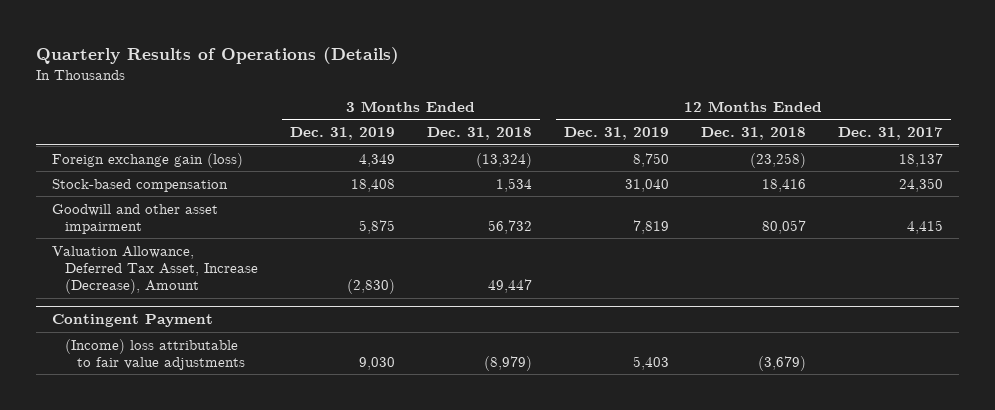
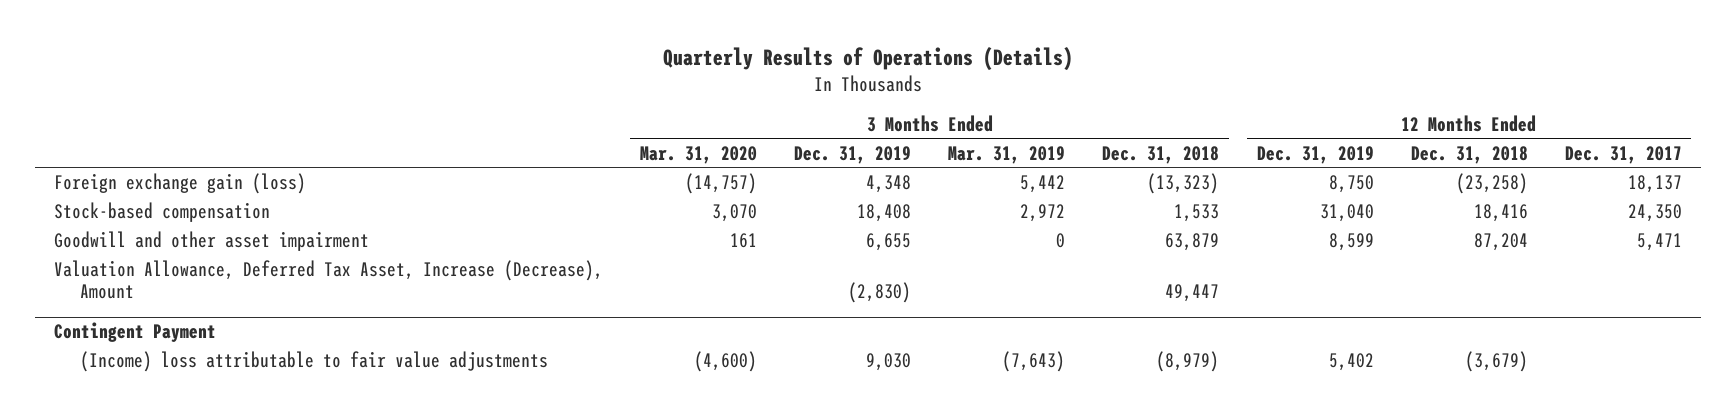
none -> [639,145,757,164] Mar. 31, 2020
none -> [948,145,1066,164] Mar. 31, 2019
[358,153,395,167] 4,349 -> [865,175,911,194] 4,348
[475,152,532,168] (13,324) -> [1147,173,1220,195] (13,323)
[495,177,532,192] 1,534 -> [1174,204,1220,223] 1,533
[358,220,395,235] 5,875 -> [865,233,911,252] 6,655
[487,220,532,235] 56,732 -> [1165,233,1220,252] 63,879
[632,220,669,235] 7,819 -> [1328,233,1374,252] 8,599
[761,220,806,235] 80,057 -> [1473,233,1528,252] 87,204
[906,220,943,235] 4,415 -> [1637,233,1683,252] 5,471
[632,356,669,371] 5,403 -> [1328,353,1374,372] 5,402

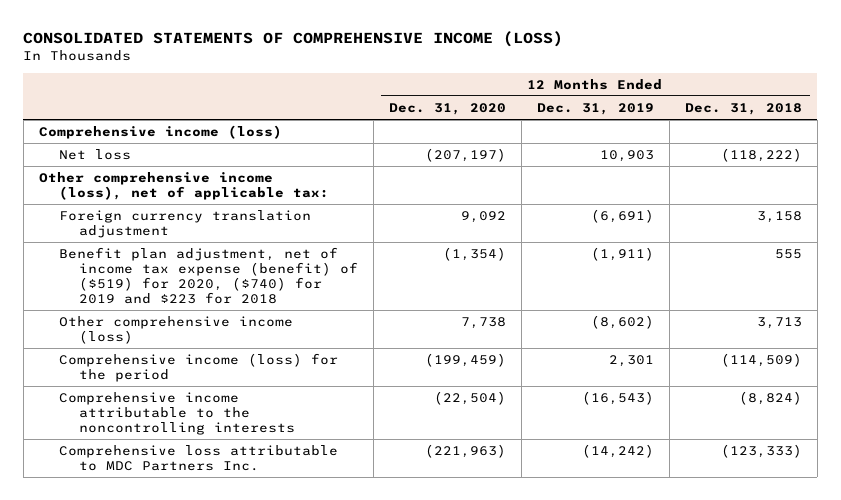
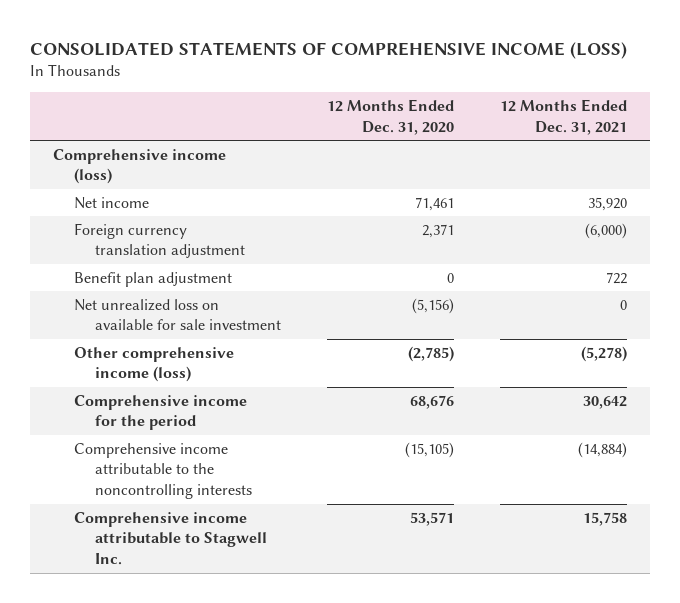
[536,103,654,116] Dec. 31, 2019 -> none
[684,103,802,116] Dec. 31, 2018 -> none
none -> [500,98,628,135] 12 Months Ended Dec. 31, 2021
[58,149,131,161] Net loss -> none
[39,172,329,201] Other comprehensive income (loss), net of applicable tax: -> none
[58,247,358,304] Benefit plan adjustment, net of income tax expense (benefit) of ($519) for 2020, ($740) for 2019 and $223 for 2018 -> none
none -> [74,196,150,209] Net income
[460,211,506,224] 9,092 -> [422,223,455,238] 2,371
none -> [74,271,233,287] Benefit plan adjustment
none -> [74,298,282,331] Net unrealized loss on available for sale investment
[460,317,506,330] 7,738 -> [408,345,455,362] (2,785)
[58,353,338,383] Comprehensive income (loss) for the period -> [74,394,248,431] Comprehensive income for the period
[424,353,506,368] (199,459) -> [410,394,455,409] 68,676
[433,391,506,406] (22,504) -> [405,441,455,458] (15,105)
[58,445,338,472] Comprehensive loss attributable to MDC Partners Inc. -> [74,511,268,566] Comprehensive income attributable to Stagwell Inc.
[424,444,506,459] (221,963) -> [410,511,455,526] 53,571

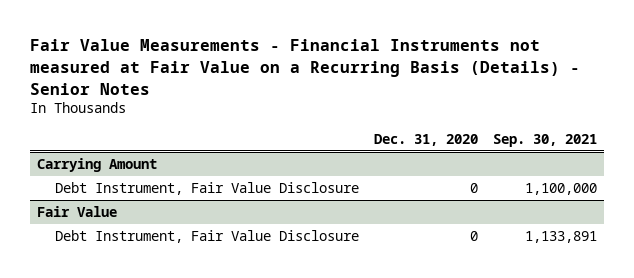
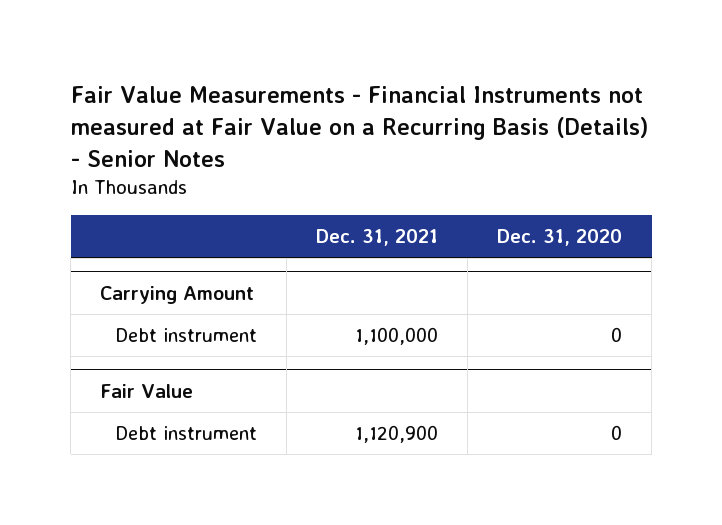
[492,134,597,148] Sep. 30, 2021 -> none
none -> [316,229,439,247] Dec. 31, 2021
[55,181,360,195] Debt Instrument, Fair Value Disclosure -> [115,328,258,343] Debt instrument
[55,229,360,243] Debt Instrument, Fair Value Disclosure -> [115,426,258,441] Debt instrument

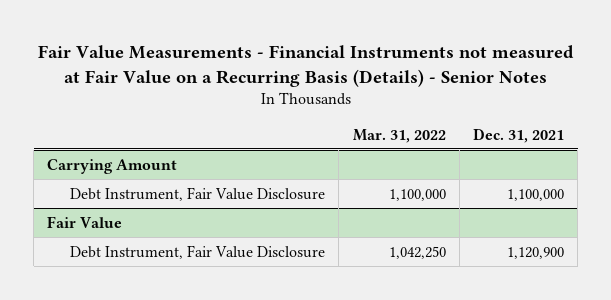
[497,229,623,247] Dec. 31, 2020 -> none
none -> [352,128,446,143] Mar. 31, 2022
[115,328,258,343] Debt instrument -> [70,186,326,201] Debt Instrument, Fair Value Disclosure
[115,426,258,441] Debt instrument -> [70,244,326,259] Debt Instrument, Fair Value Disclosure

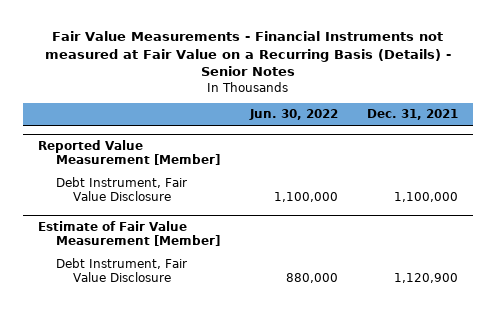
[352,128,446,143] Mar. 31, 2022 -> none
none -> [248,109,338,121] Jun. 30, 2022
[47,158,178,174] Carrying Amount -> [38,139,220,166] Reported Value Measurement [Member]
[47,215,123,228] Fair Value -> [38,220,220,247] Estimate of Fair Value Measurement [Member]

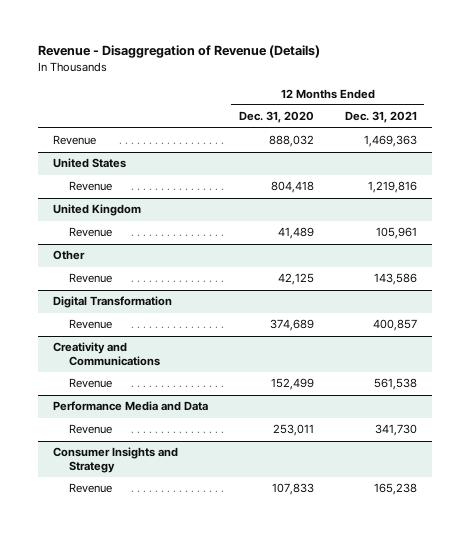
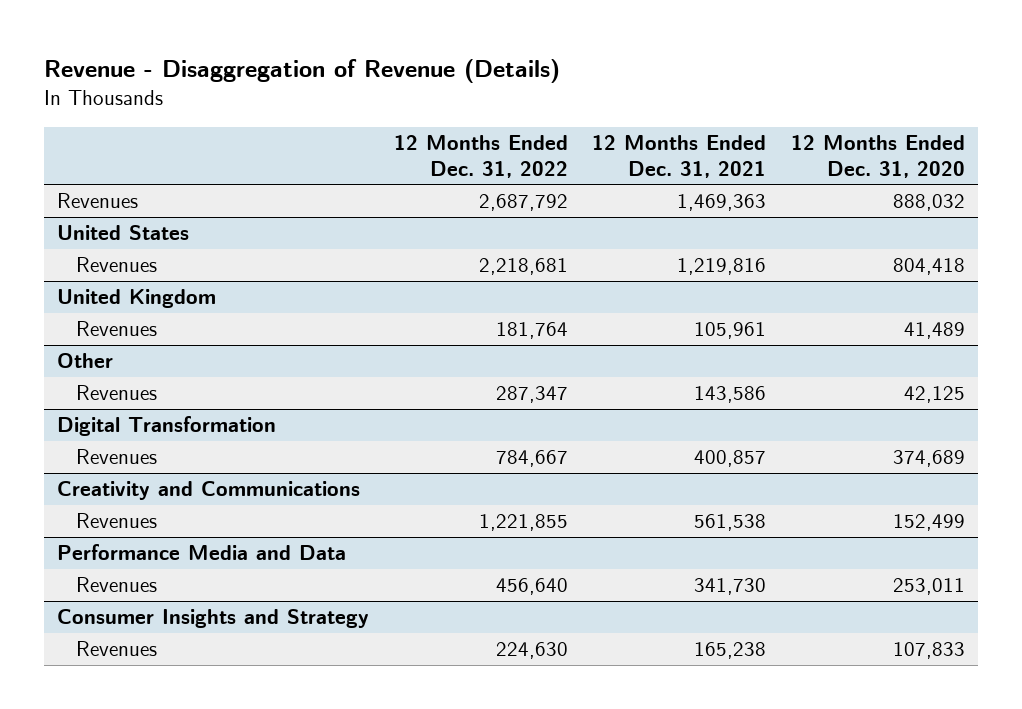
none -> [393,134,568,178] 12 Months Ended Dec. 31, 2022
[53,135,97,146] Revenue -> [56,193,138,209] Revenues
[69,181,113,192] Revenue -> [76,257,158,273] Revenues
[69,227,113,238] Revenue -> [76,321,158,337] Revenues
[69,273,113,284] Revenue -> [76,385,158,401] Revenues
[69,319,113,330] Revenue -> [76,449,158,465] Revenues
[69,378,113,389] Revenue -> [76,513,158,529] Revenues
[69,424,113,435] Revenue -> [76,577,158,593] Revenues
[69,483,113,494] Revenue -> [76,641,158,657] Revenues

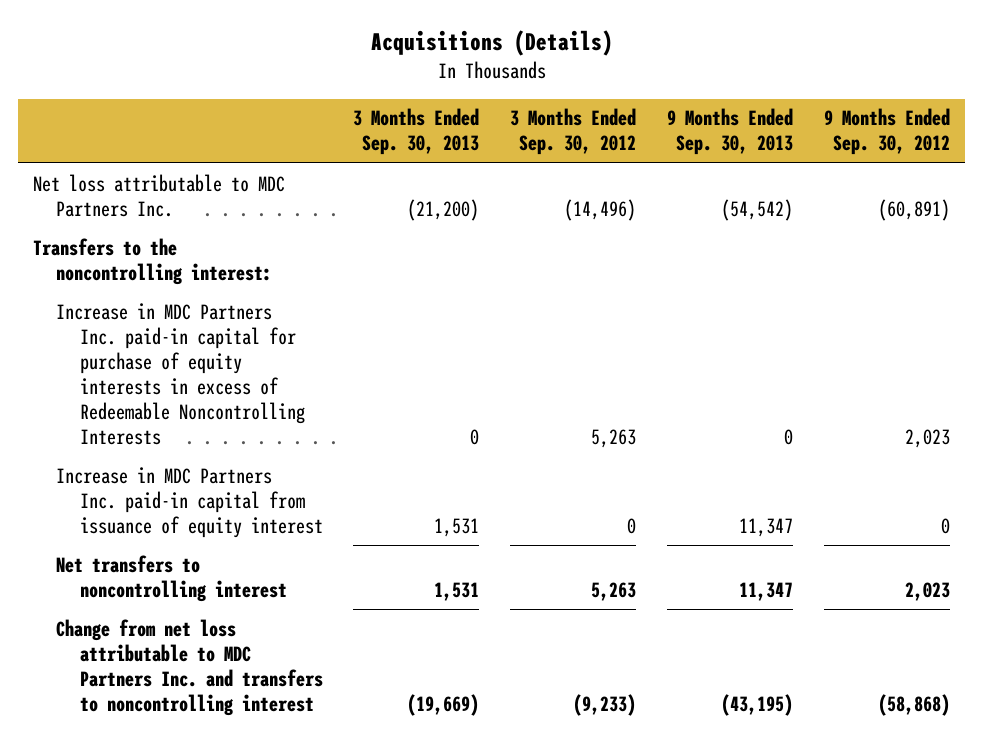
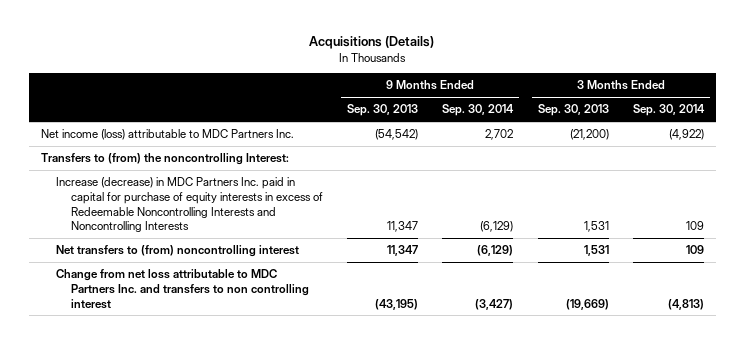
[510,108,637,156] 3 Months Ended Sep. 30, 2012 -> none
[823,108,950,156] 9 Months Ended Sep. 30, 2012 -> none
none -> [442,104,515,117] Sep. 30, 2014
none -> [632,104,705,117] Sep. 30, 2014
[56,466,323,538] Increase in MDC Partners Inc. paid-in capital from issuance of equity interest -> none
[33,173,286,217] Net loss attributable to MDC Partners Inc. -> [40,129,294,141] Net income (loss) attributable to MDC Partners Inc.
[33,237,273,285] Transfers to the noncontrolling interest: -> [40,153,289,166] Transfers to (from) the noncontrolling Interest:
[56,302,305,445] Increase in MDC Partners Inc. paid-in capital for purchase of equity interests in excess of Redeemable Noncontrolling Interests -> [55,177,323,233] Increase (decrease) in MDC Partners Inc. paid in capital for purchase of equity interests in excess of Redeemable Noncontrolling Interests and Noncontrolling Interests
[470,428,480,445] 0 -> [583,221,609,233] 1,531
[784,428,794,445] 0 -> [387,221,419,233] 11,347
[56,554,287,602] Net transfers to noncontrolling interest -> [55,245,299,258] Net transfers to (from) noncontrolling interest
[56,618,323,716] Change from net loss attributable to MDC Partners Inc. and transfers to noncontrolling interest -> [55,269,309,309] Change from net loss attributable to MDC Partners Inc. and transfers to non controlling interest

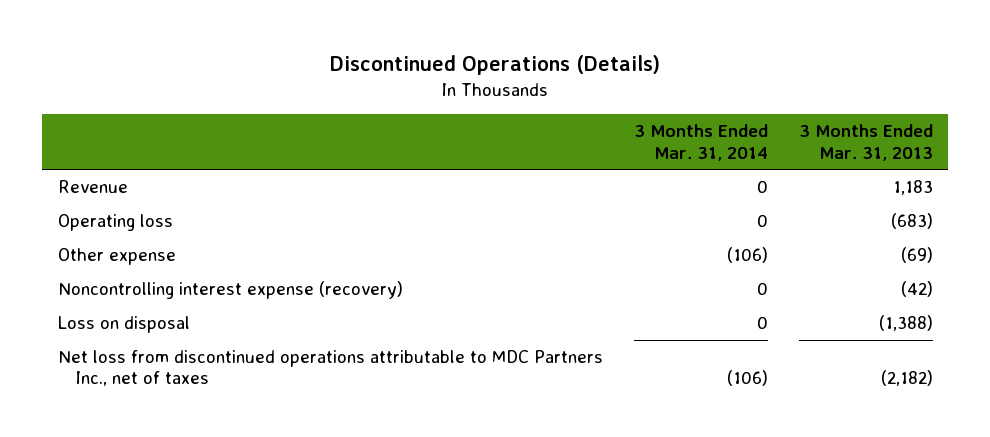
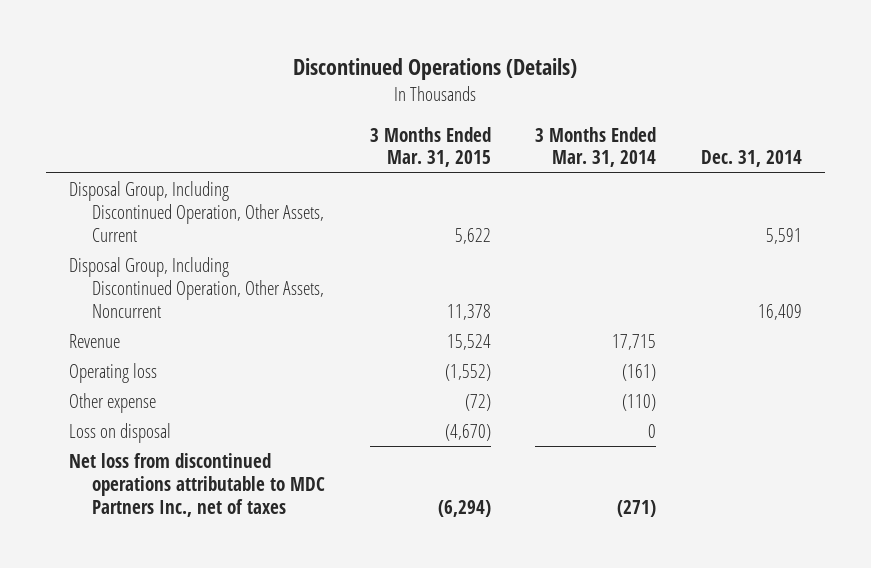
[798,124,933,161] 3 Months Ended Mar. 31, 2013 -> none
none -> [369,126,491,168] 3 Months Ended Mar. 31, 2015
none -> [701,150,803,168] Dec. 31, 2014
[57,281,403,300] Noncontrolling interest expense (recovery) -> none
none -> [68,180,324,242] Disposal Group, Including Discontinued Operation, Other Assets, Current
none -> [68,256,324,318] Disposal Group, Including Discontinued Operation, Other Assets, Noncurrent
[756,180,768,194] 0 -> [612,333,657,350] 17,715
[756,214,768,228] 0 -> [622,363,657,381] (161)
[726,247,768,264] (106) -> [622,393,657,411] (110)
[726,370,768,387] (106) -> [617,499,657,517] (271)

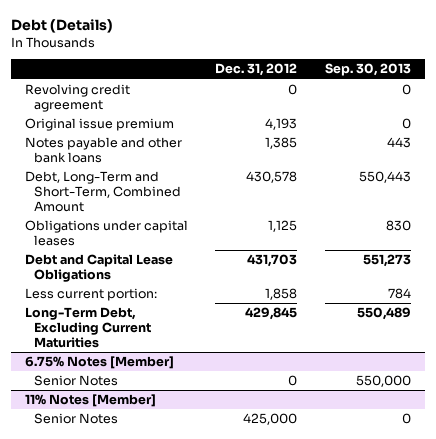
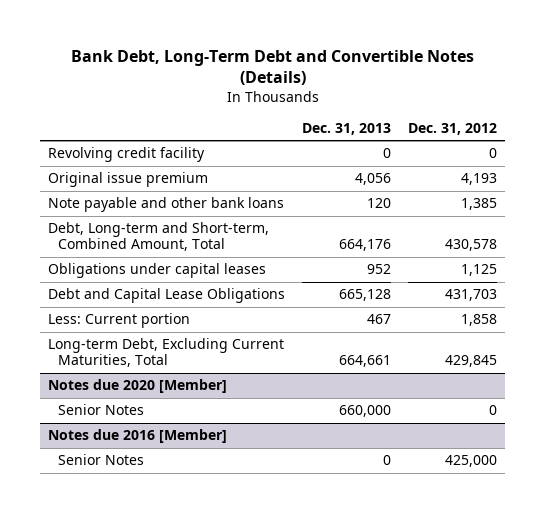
[11,19,114,34] Debt (Details) -> [70,49,474,85] Bank Debt, Long-Term Debt and Convertible Notes (Details)
[324,63,411,77] Sep. 30, 2013 -> none
none -> [302,122,392,135] Dec. 31, 2013
[24,84,130,112] Revolving credit agreement -> [48,147,206,163] Revolving credit facility
[24,137,182,163] Notes payable and other bank loans -> [48,197,285,213] Note payable and other bank loans
[24,171,182,212] Debt, Long-Term and Short-Term, Combined Amount -> [48,222,270,252] Debt, Long-term and Short-term, Combined Amount, Total
[24,356,174,370] 6.75% Notes [Member] -> none
[24,288,157,302] Less current portion: -> [48,313,191,329] Less: Current portion
[24,307,152,348] Long-Term Debt, Excluding Current Maturities -> [48,338,285,368] Long-term Debt, Excluding Current Maturities, Total
none -> [48,379,228,394] Notes due 2020 [Member]
[24,394,156,408] 11% Notes [Member] -> none
none -> [48,429,228,444] Notes due 2016 [Member]

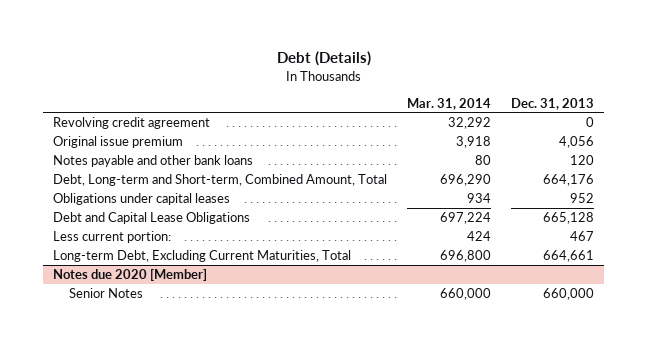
[70,49,474,85] Bank Debt, Long-Term Debt and Convertible Notes (Details) -> [276,51,371,67] Debt (Details)
[407,122,497,135] Dec. 31, 2012 -> none
none -> [407,97,492,110] Mar. 31, 2014
[48,147,206,163] Revolving credit facility -> [53,116,211,129] Revolving credit agreement
[48,197,285,213] Note payable and other bank loans -> [53,154,254,167] Notes payable and other bank loans
[48,313,191,329] Less: Current portion -> [53,230,172,243] Less current portion:
[48,429,228,444] Notes due 2016 [Member] -> none
[58,454,145,466] Senior Notes -> none

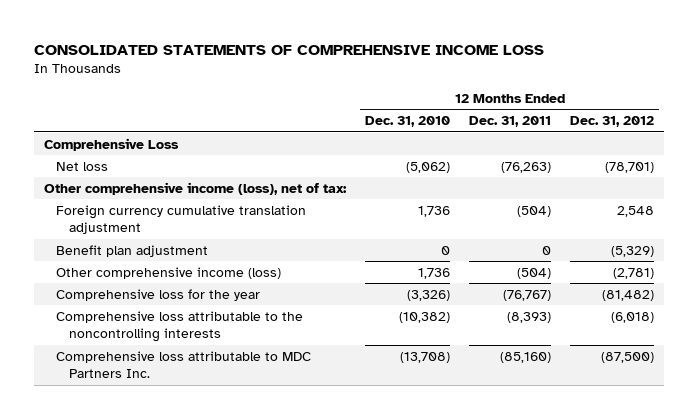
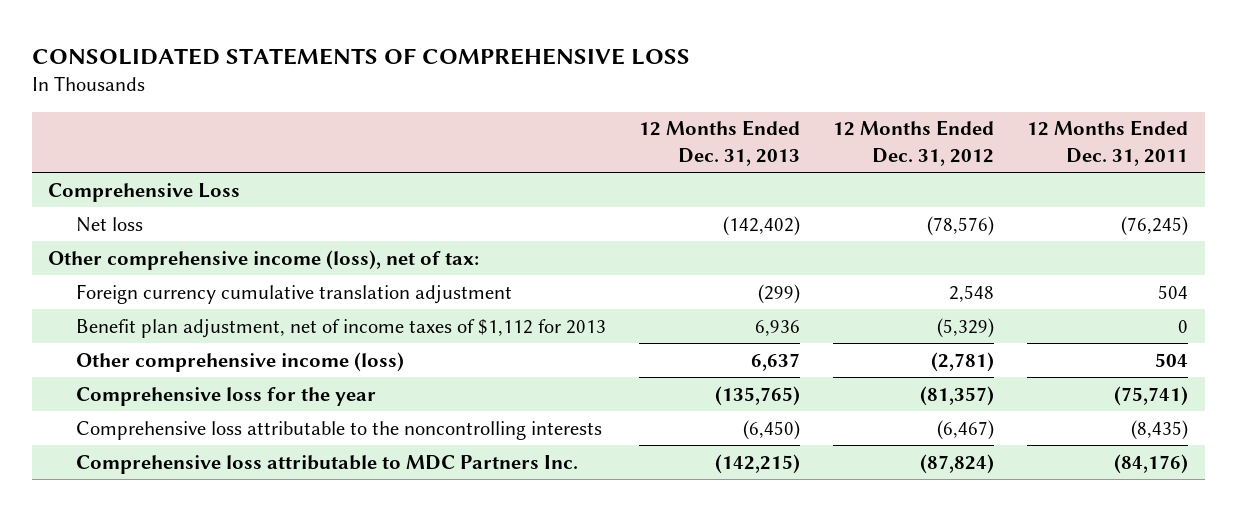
[34,45,545,56] CONSOLIDATED STATEMENTS OF COMPREHENSIVE INCOME LOSS -> [31,47,690,65] CONSOLIDATED STATEMENTS OF COMPREHENSIVE LOSS
[364,116,450,128] Dec. 31, 2010 -> none
none -> [638,120,800,166] 12 Months Ended Dec. 31, 2013
[501,161,552,173] (76,263) -> [1121,215,1189,236] (76,245)
[605,161,655,173] (78,701) -> [927,215,995,236] (78,576)
[517,205,552,217] (504) -> [1158,284,1189,299] 504
[56,244,209,257] Benefit plan adjustment -> [75,318,606,338] Benefit plan adjustment, net of income taxes of $1,112 for 2013
[517,267,552,279] (504) -> [1155,352,1189,367] 504
[503,289,552,301] (76,767) -> [1114,385,1189,406] (75,741)
[602,289,655,301] (81,482) -> [920,385,995,406] (81,357)
[507,311,552,323] (8,393) -> [1131,419,1189,440] (8,435)
[611,311,655,323] (6,018) -> [937,419,995,440] (6,467)
[500,351,552,363] (85,160) -> [1114,453,1189,474] (84,176)
[601,351,655,363] (87,500) -> [920,453,995,474] (87,824)

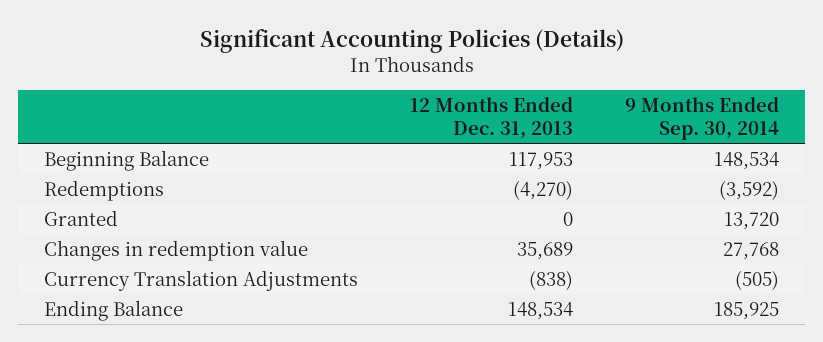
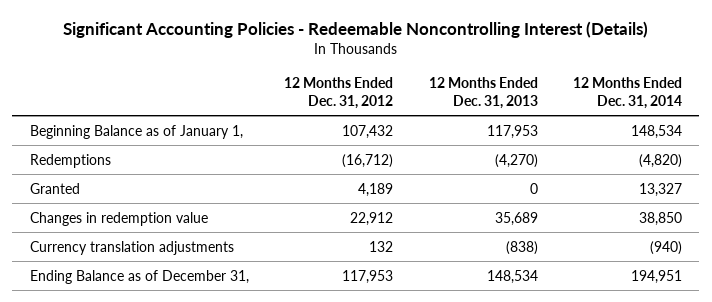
[199,28,624,53] Significant Accounting Policies (Details) -> [62,20,648,38] Significant Accounting Policies - Redeemable Noncontrolling Interest (Details)
[625,96,780,141] 9 Months Ended Sep. 30, 2014 -> none
none -> [284,76,394,109] 12 Months Ended Dec. 31, 2012
none -> [572,76,682,109] 12 Months Ended Dec. 31, 2014
[44,149,210,171] Beginning Balance -> [30,124,244,139] Beginning Balance as of January 1,
[44,269,359,291] Currency Translation Adjustments -> [30,240,235,255] Currency translation adjustments
[44,299,184,321] Ending Balance -> [30,269,250,284] Ending Balance as of December 31,

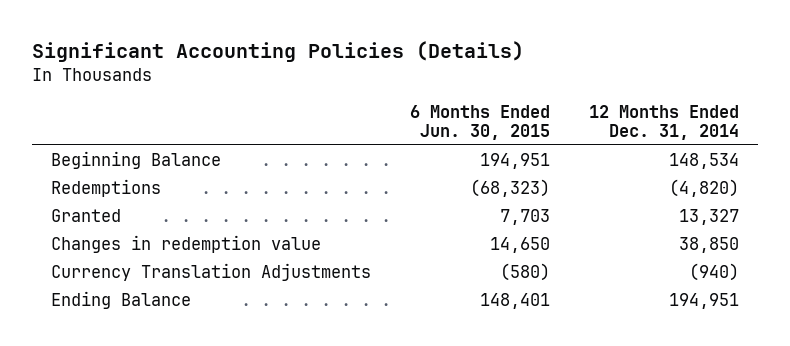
[62,20,648,38] Significant Accounting Policies - Redeemable Noncontrolling Interest (Details) -> [31,40,524,62] Significant Accounting Policies (Details)
[284,76,394,109] 12 Months Ended Dec. 31, 2012 -> none
[428,76,538,109] 12 Months Ended Dec. 31, 2013 -> none
none -> [410,104,551,141] 6 Months Ended Jun. 30, 2015
[30,124,244,139] Beginning Balance as of January 1, -> [51,150,222,169] Beginning Balance
[30,240,235,255] Currency translation adjustments -> [51,262,372,281] Currency Translation Adjustments
[30,269,250,284] Ending Balance as of December 31, -> [51,290,192,309] Ending Balance

